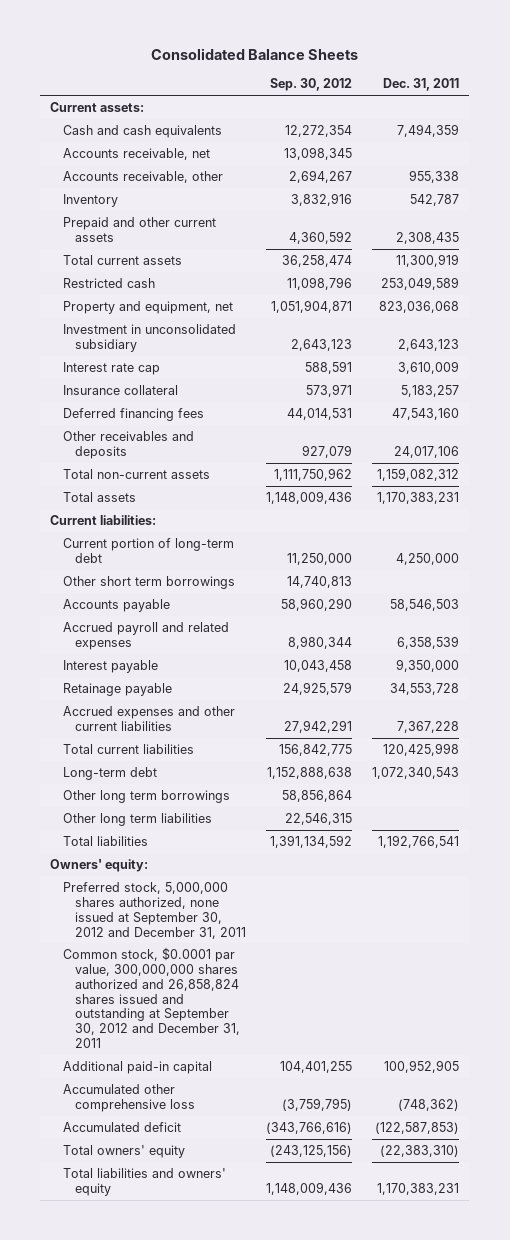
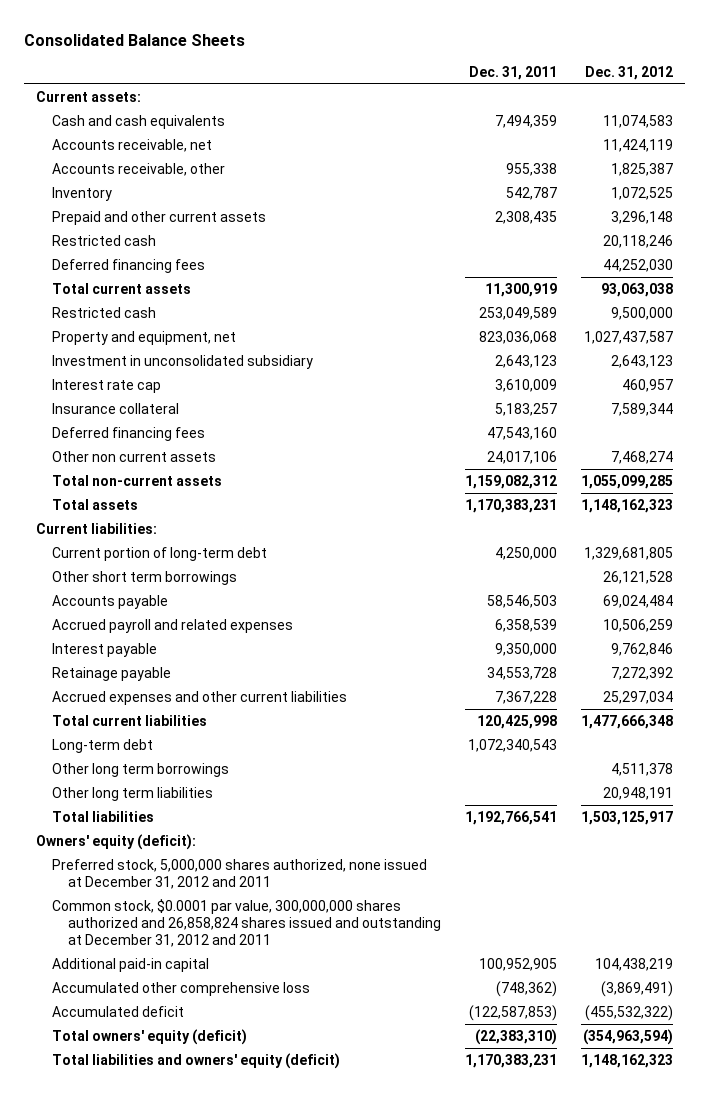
[270,78,353,92] Sep. 30, 2012 -> none
none -> [585,65,674,80] Dec. 31, 2012
none -> [52,234,157,246] Restricted cash
none -> [52,258,206,273] Deferred financing fees
[62,430,194,459] Other receivables and deposits -> [52,450,217,462] Other non current assets
[50,858,149,872] Owners' equity: -> [36,833,197,850] Owners' equity (deficit):
[62,881,247,939] Preferred stock, 5,000,000 shares authorized, none issued at September 30, 2012 and December 31, 2011 -> [52,858,428,890] Preferred stock, 5,000,000 shares authorized, none issued at December 31, 2012 and 2011
[62,946,241,1049] Common stock, $0.0001 par value, 300,000,000 shares authorized and 26,858,824 shares issued and outstanding at September 30, 2012 and December 31, 2011 -> [52,898,441,948] Common stock, $0.0001 par value, 300,000,000 shares authorized and 26,858,824 shares issued and outstanding at December 31, 2012 and 2011
[62,1144,185,1158] Total owners' equity -> [52,1028,248,1045] Total owners' equity (deficit)
[62,1167,226,1196] Total liabilities and owners' equity -> [52,1052,341,1069] Total liabilities and owners' equity (deficit)

